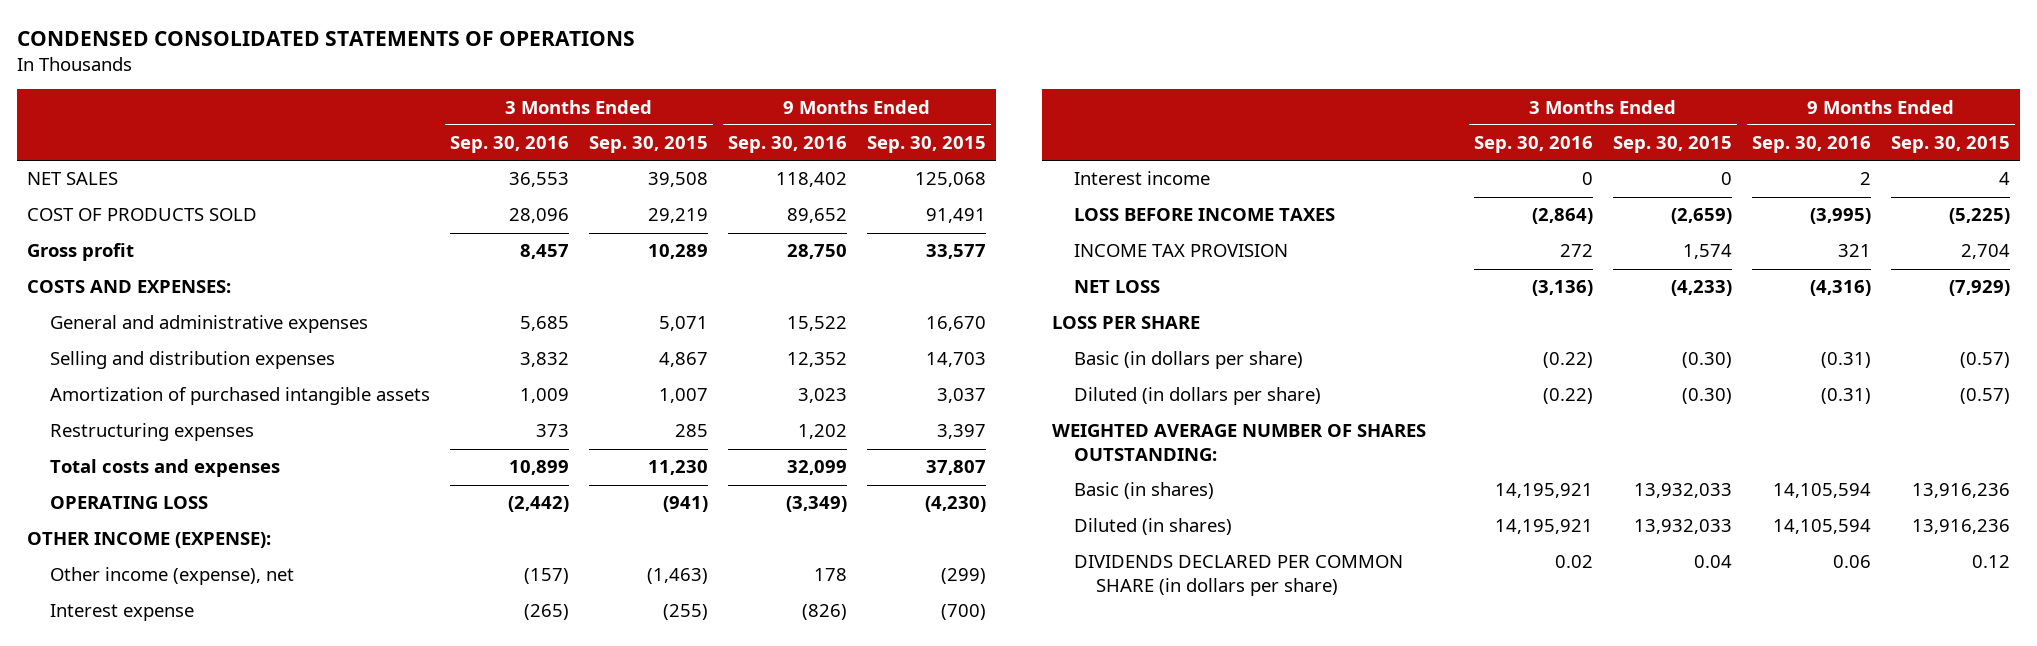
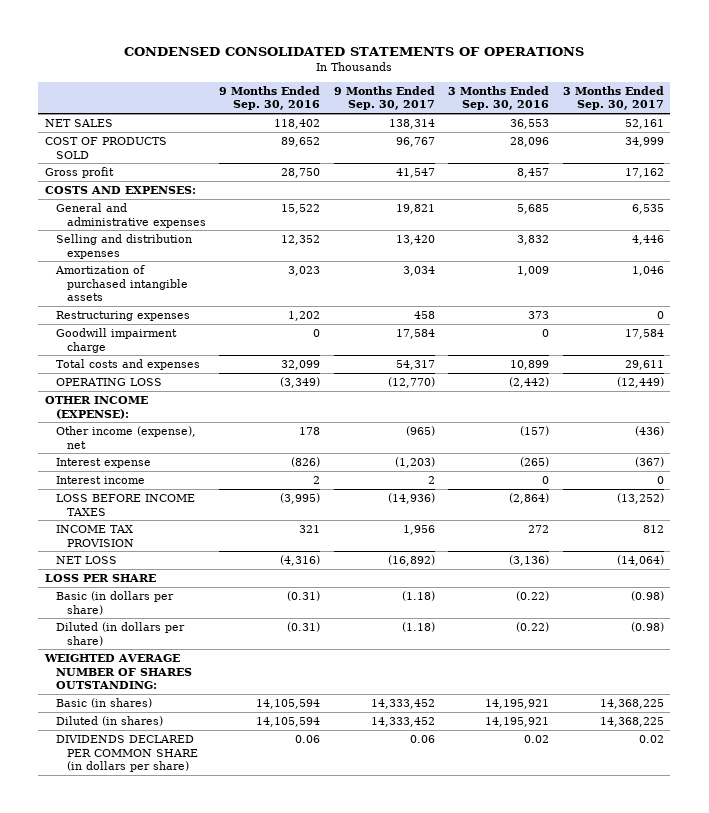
[588,136,708,154] Sep. 30, 2015 -> none
[866,136,986,154] Sep. 30, 2015 -> none
none -> [333,85,435,111] 9 Months Ended Sep. 30, 2017
none -> [562,85,664,111] 3 Months Ended Sep. 30, 2017
none -> [55,327,177,353] Goodwill impairment charge

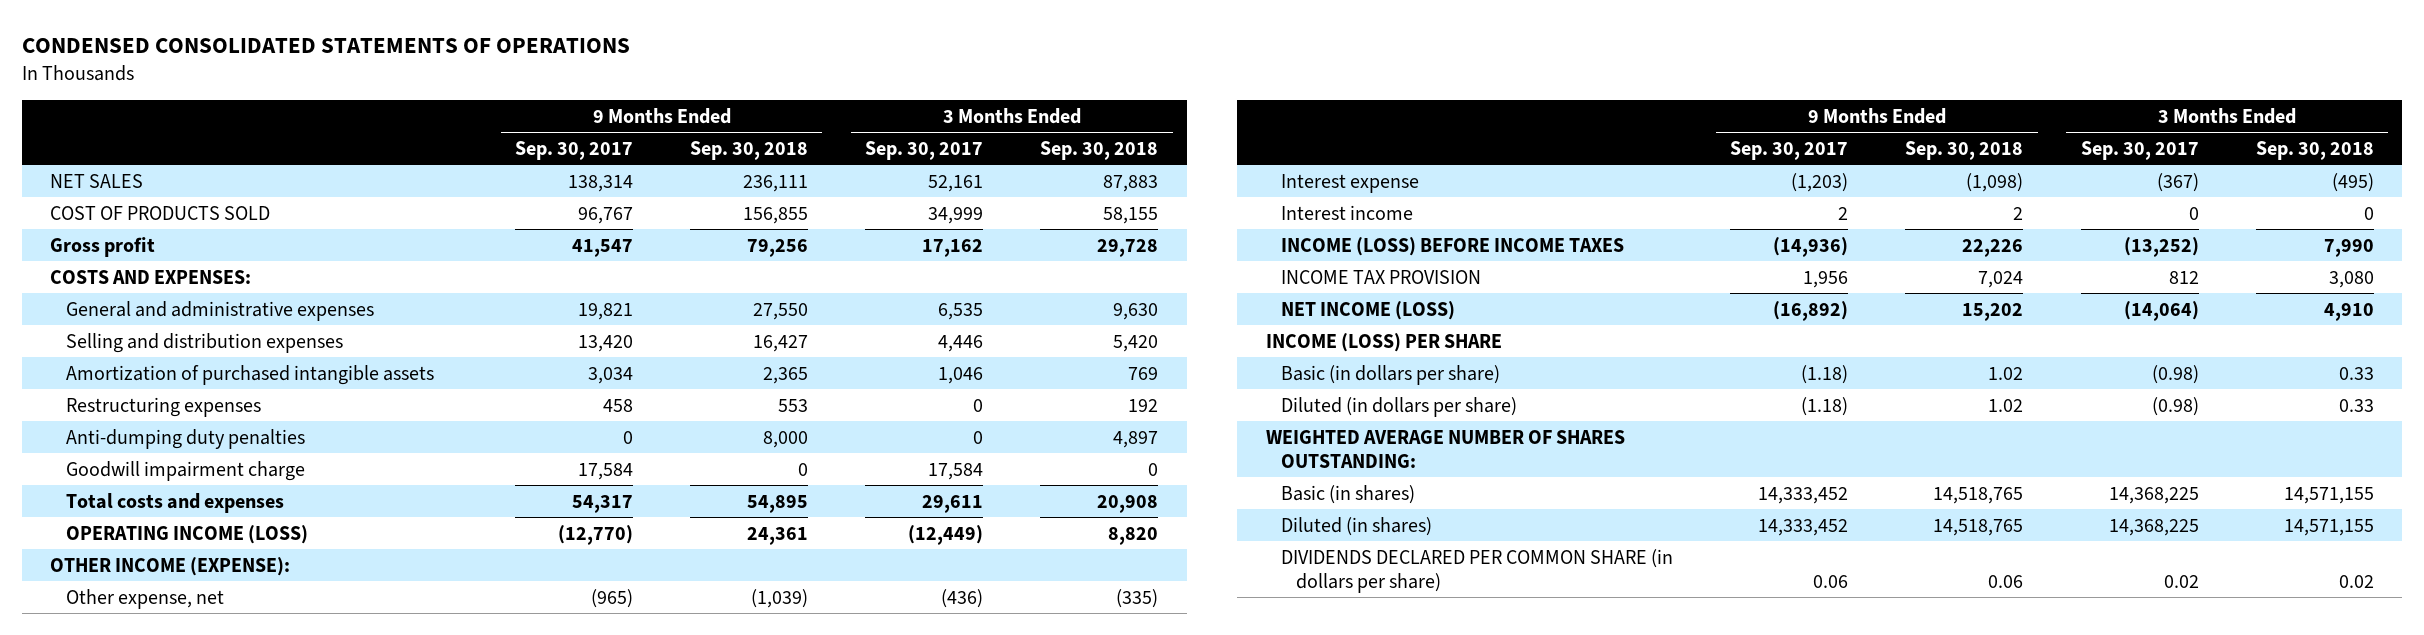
[219,85,321,111] 9 Months Ended Sep. 30, 2016 -> none
[448,85,550,111] 3 Months Ended Sep. 30, 2016 -> none
none -> [690,140,809,160] Sep. 30, 2018
none -> [1040,140,1159,160] Sep. 30, 2018
none -> [65,428,305,449] Anti-dumping duty penalties
[55,377,162,386] OPERATING LOSS -> [65,524,308,544] OPERATING INCOME (LOSS)
[55,425,196,449] Other income (expense), net -> [65,588,224,609] Other expense, net
[55,493,195,516] LOSS BEFORE INCOME TAXES -> [1281,236,1625,256] INCOME (LOSS) BEFORE INCOME TAXES
[55,555,117,564] NET LOSS -> [1281,300,1456,320] NET INCOME (LOSS)
[44,573,156,582] LOSS PER SHARE -> [1265,332,1502,352] INCOME (LOSS) PER SHARE

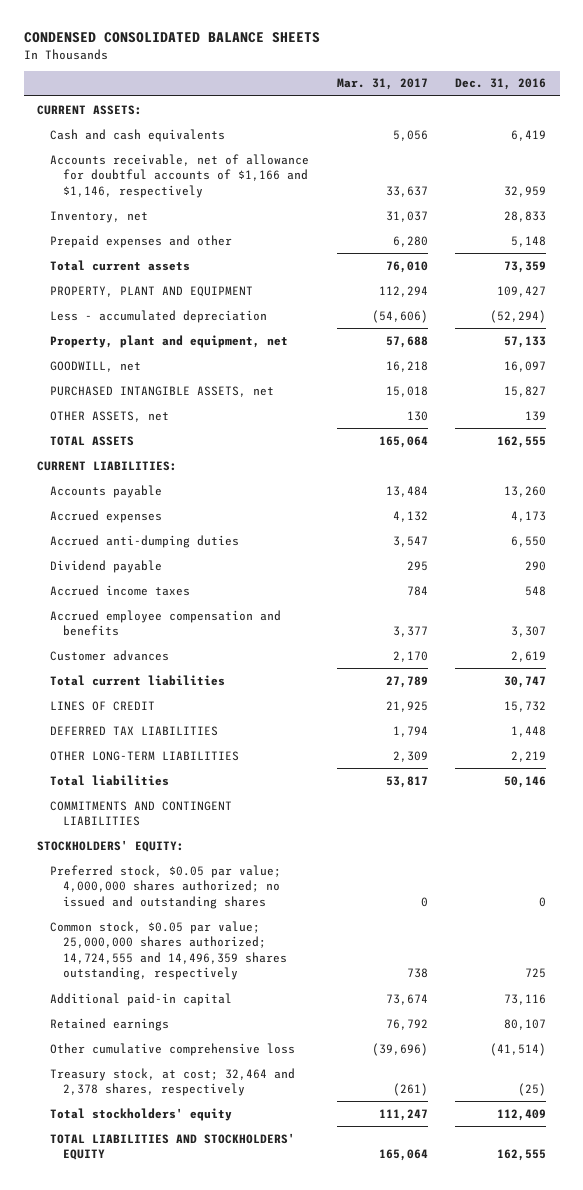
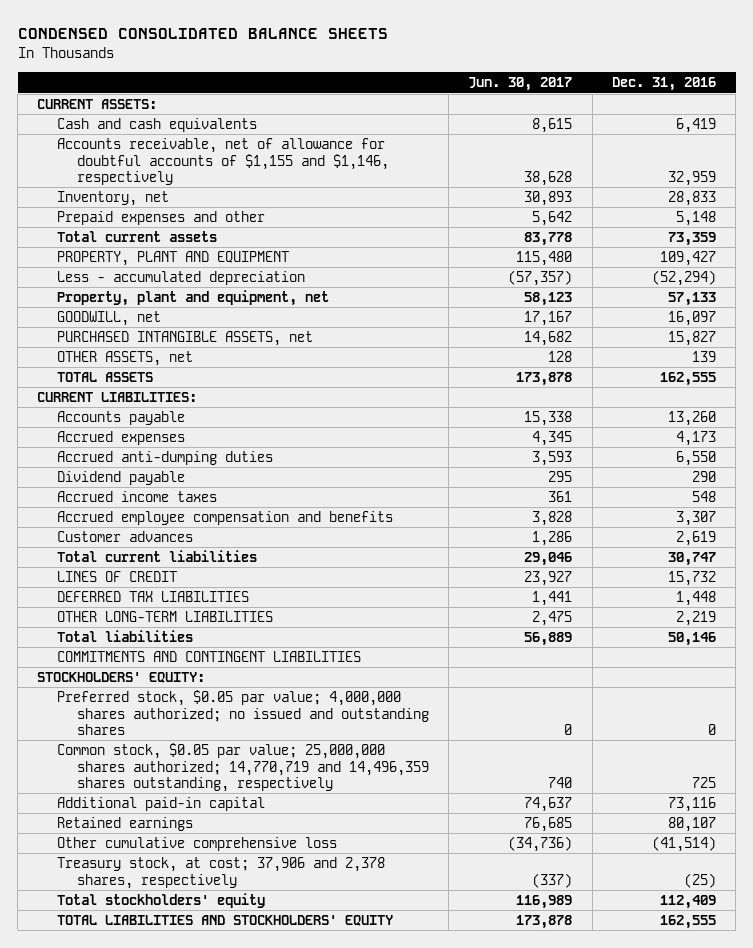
[336,78,428,91] Mar. 31, 2017 -> none
none -> [468,77,573,92] Jun. 30, 2017
[50,153,310,198] Accounts receivable, net of allowance for doubtful accounts of $1,166 and $1,146, respectively -> [57,138,389,186] Accounts receivable, net of allowance for doubtful accounts of $1,155 and $1,146, respectively
[50,920,288,981] Common stock, $0.05 par value; 25,000,000 shares authorized; 14,724,555 and 14,496,359 shares outstanding, respectively -> [57,743,429,793] Common stock, $0.05 par value; 25,000,000 shares authorized; 14,770,719 and 14,496,359 shares outstanding, respectively
[50,1067,296,1097] Treasury stock, at cost; 32,464 and 2,378 shares, respectively -> [57,857,386,889] Treasury stock, at cost; 37,906 and 2,378 shares, respectively

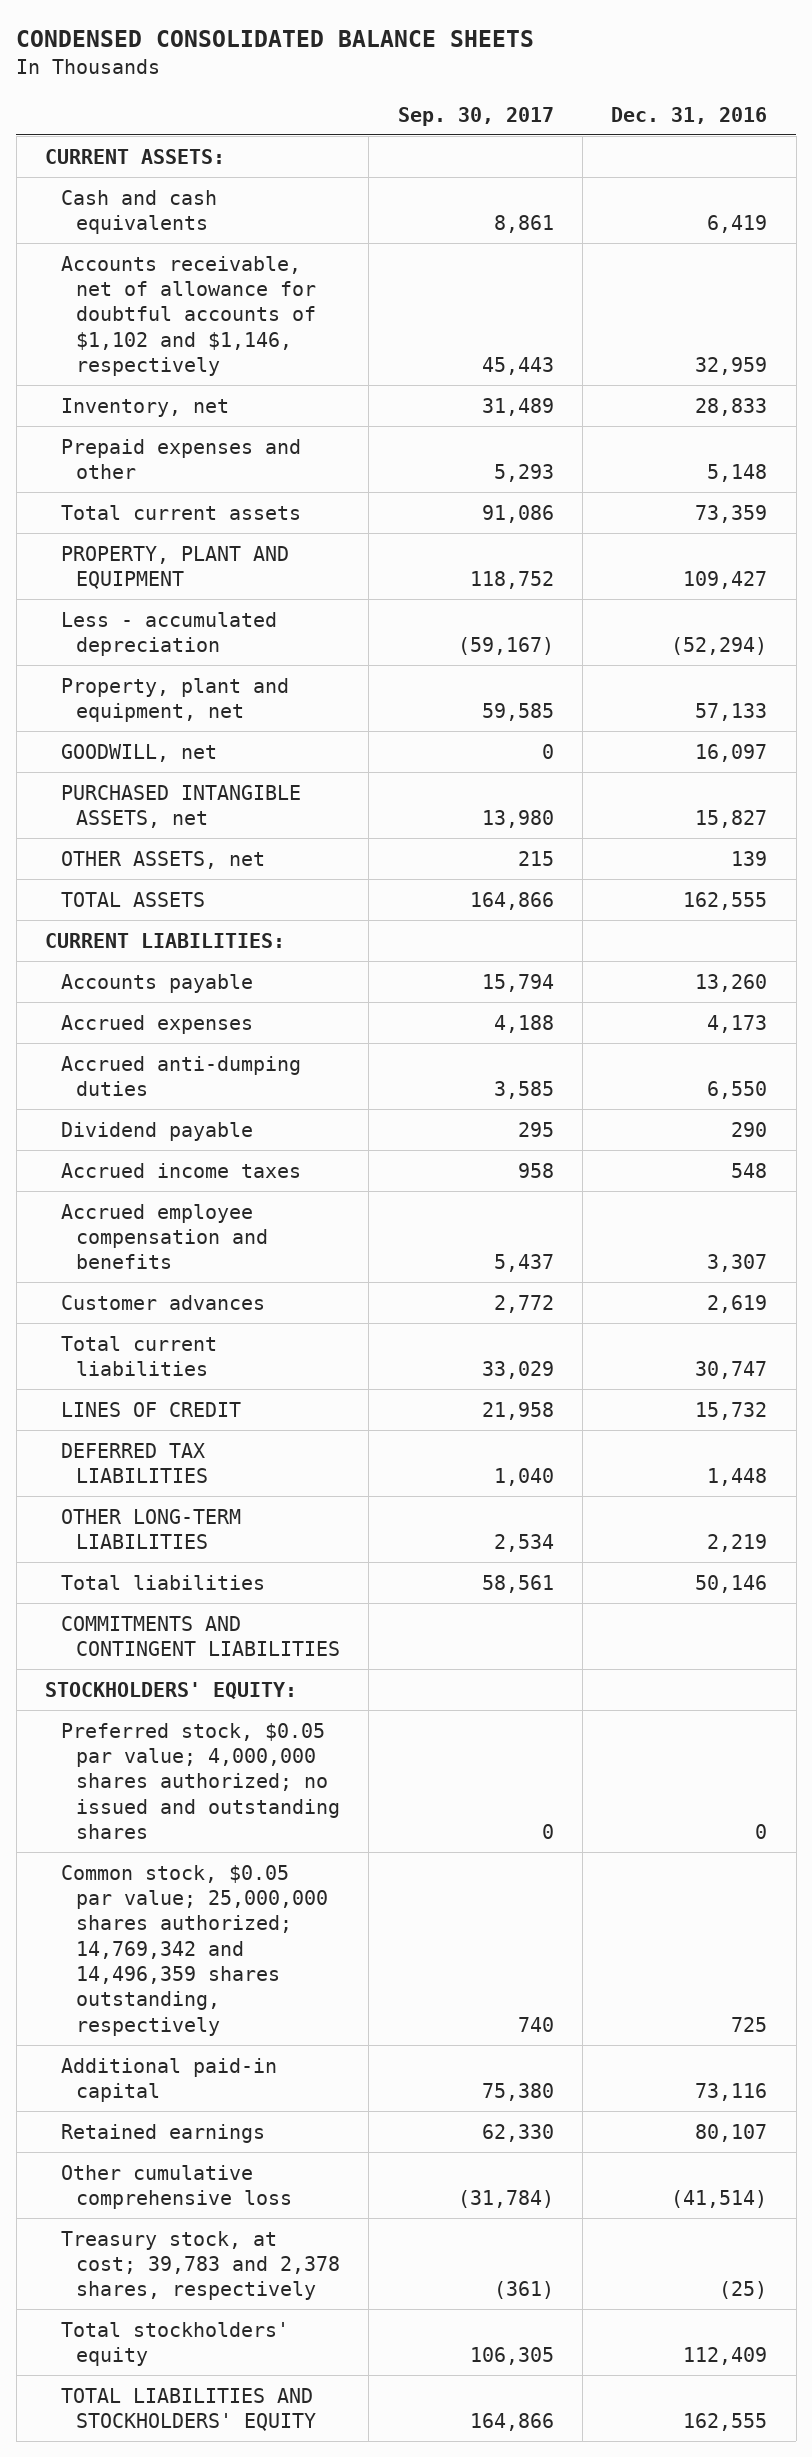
[468,77,573,92] Jun. 30, 2017 -> none
none -> [397,106,554,126] Sep. 30, 2017
[57,138,389,186] Accounts receivable, net of allowance for doubtful accounts of $1,155 and $1,146, respectively -> [60,255,317,376] Accounts receivable, net of allowance for doubtful accounts of $1,102 and $1,146, respectively
[57,743,429,793] Common stock, $0.05 par value; 25,000,000 shares authorized; 14,770,719 and 14,496,359 shares outstanding, respectively -> [60,1864,329,2036] Common stock, $0.05 par value; 25,000,000 shares authorized; 14,769,342 and 14,496,359 shares outstanding, respectively
[57,857,386,889] Treasury stock, at cost; 37,906 and 2,378 shares, respectively -> [60,2230,341,2301] Treasury stock, at cost; 39,783 and 2,378 shares, respectively

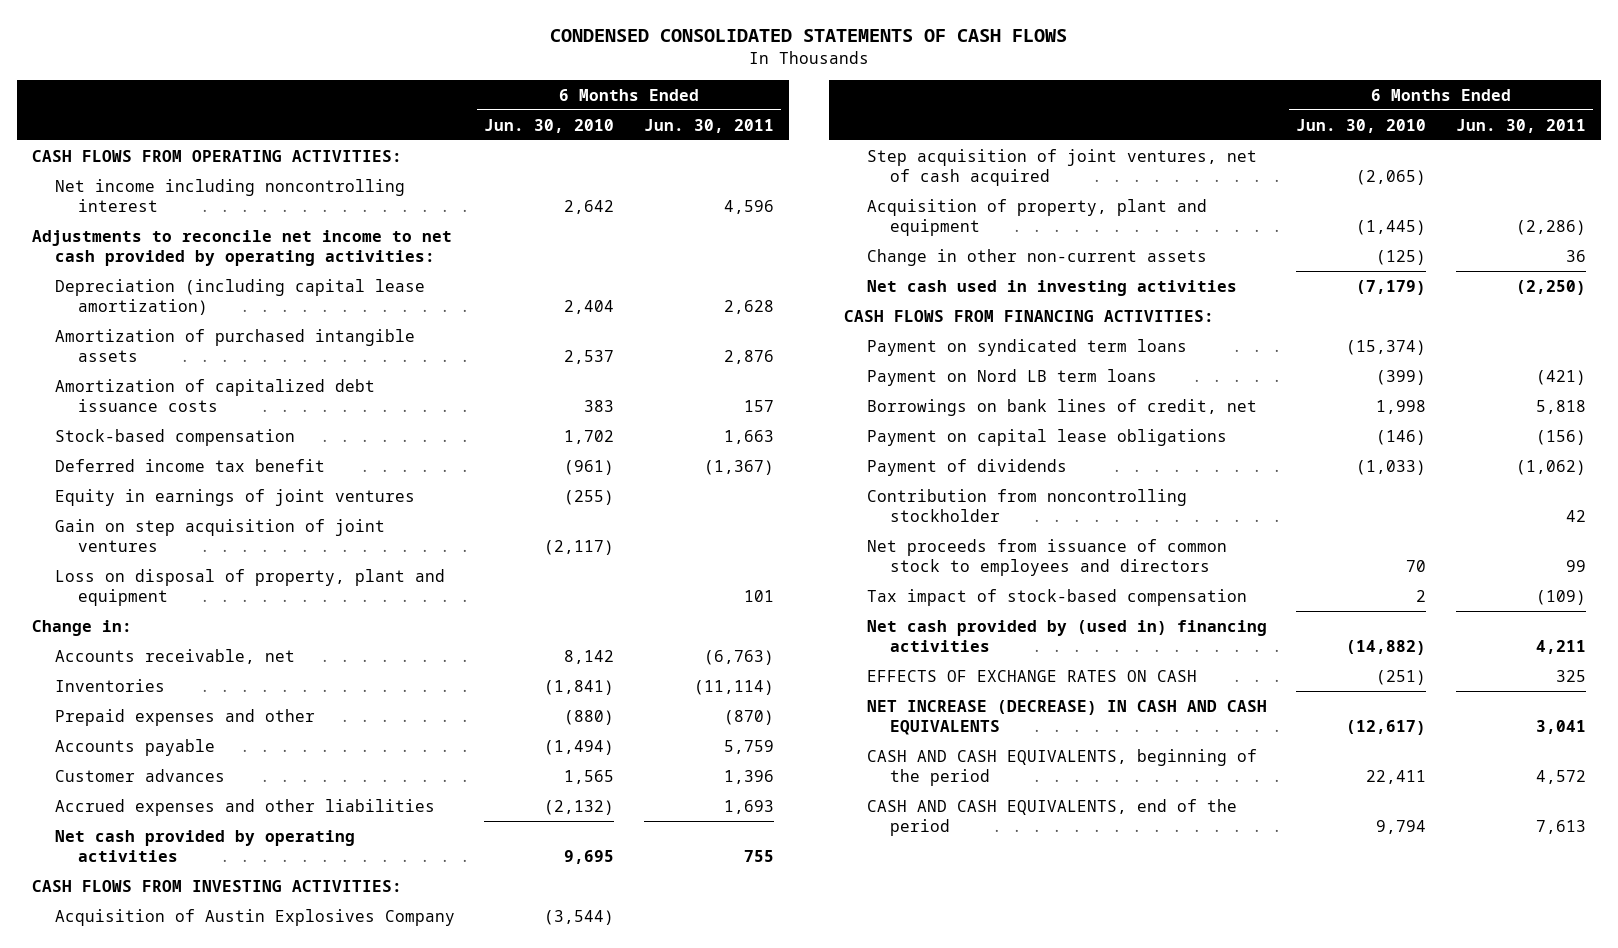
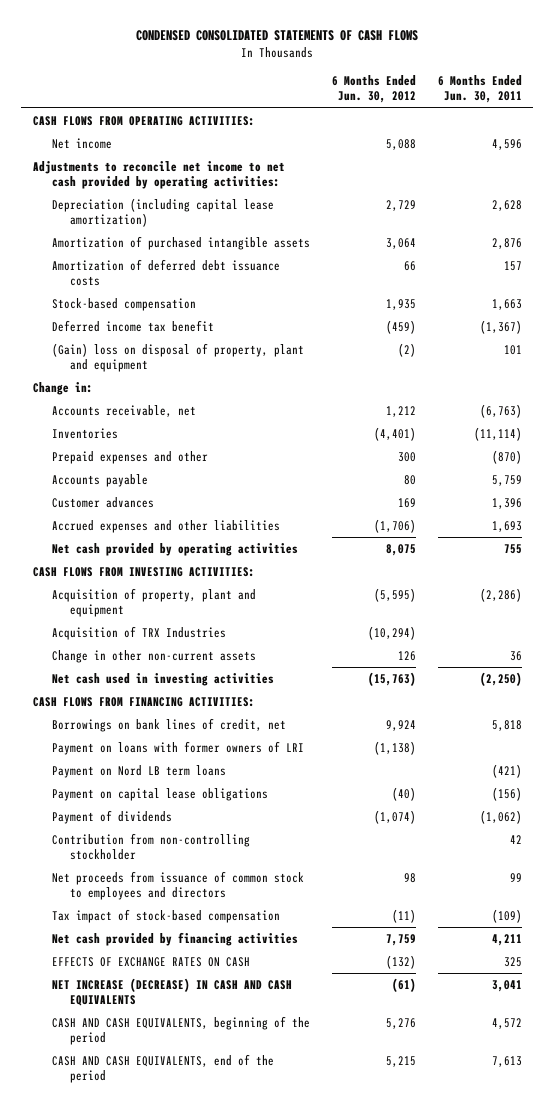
[484,118,615,133] Jun. 30, 2010 -> none
none -> [331,75,416,104] 6 Months Ended Jun. 30, 2012
[54,178,405,212] Net income including noncontrolling interest -> [51,137,112,149] Net income
[54,378,375,412] Amortization of capitalized debt issuance costs -> [51,258,280,287] Amortization of deferred debt issuance costs
[54,488,415,506] Equity in earnings of joint ventures -> none
[54,518,385,552] Gain on step acquisition of joint ventures -> none
[54,568,445,606] Loss on disposal of property, plant and equipment -> [51,342,304,373] (Gain) loss on disposal of property, plant and equipment
[54,908,455,926] Acquisition of Austin Explosives Company -> none
[866,148,1257,186] Step acquisition of joint ventures, net of cash acquired -> none
none -> [51,625,226,640] Acquisition of TRX Industries
[866,338,1187,356] Payment on syndicated term loans -> none
none -> [51,740,304,755] Payment on loans with former owners of LRI
[866,368,1157,386] Payment on Nord LB term loans -> [51,764,226,778] Payment on Nord LB term loans
[866,488,1187,522] Contribution from noncontrolling stockholder -> [51,832,250,861] Contribution from non-controlling stockholder
[866,619,1267,652] Net cash provided by (used in) financing activities -> [51,931,298,946] Net cash provided by financing activities

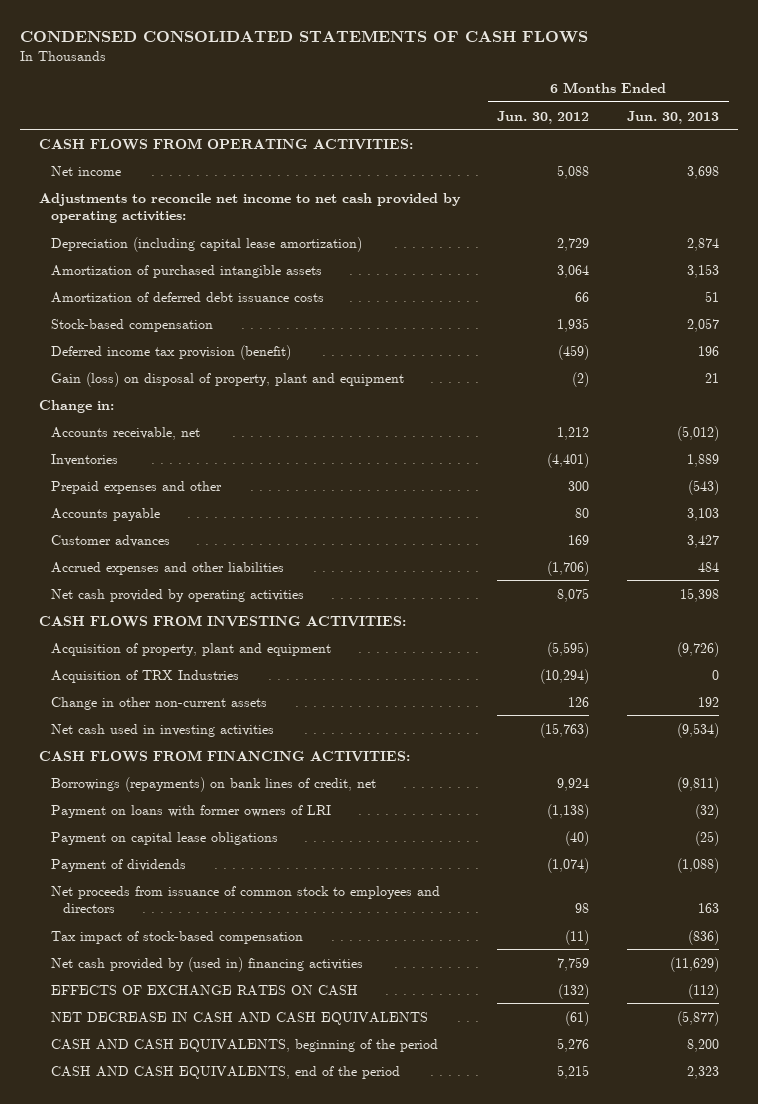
[438,75,523,104] 6 Months Ended Jun. 30, 2011 -> none
none -> [627,110,720,124] Jun. 30, 2013
[51,319,214,332] Deferred income tax benefit -> [51,344,292,360] Deferred income tax provision (benefit)
[51,342,304,373] (Gain) loss on disposal of property, plant and equipment -> [51,371,405,387] Gain (loss) on disposal of property, plant and equipment
[51,717,286,732] Borrowings on bank lines of credit, net -> [51,776,377,792] Borrowings (repayments) on bank lines of credit, net
[51,764,226,778] Payment on Nord LB term loans -> none
[51,832,250,861] Contribution from non-controlling stockholder -> none
[51,931,298,946] Net cash provided by financing activities -> [51,956,364,972] Net cash provided by (used in) financing activities
[51,977,292,1007] NET INCREASE (DECREASE) IN CASH AND CASH EQUIVALENTS -> [51,1011,429,1025] NET DECREASE IN CASH AND CASH EQUIVALENTS

